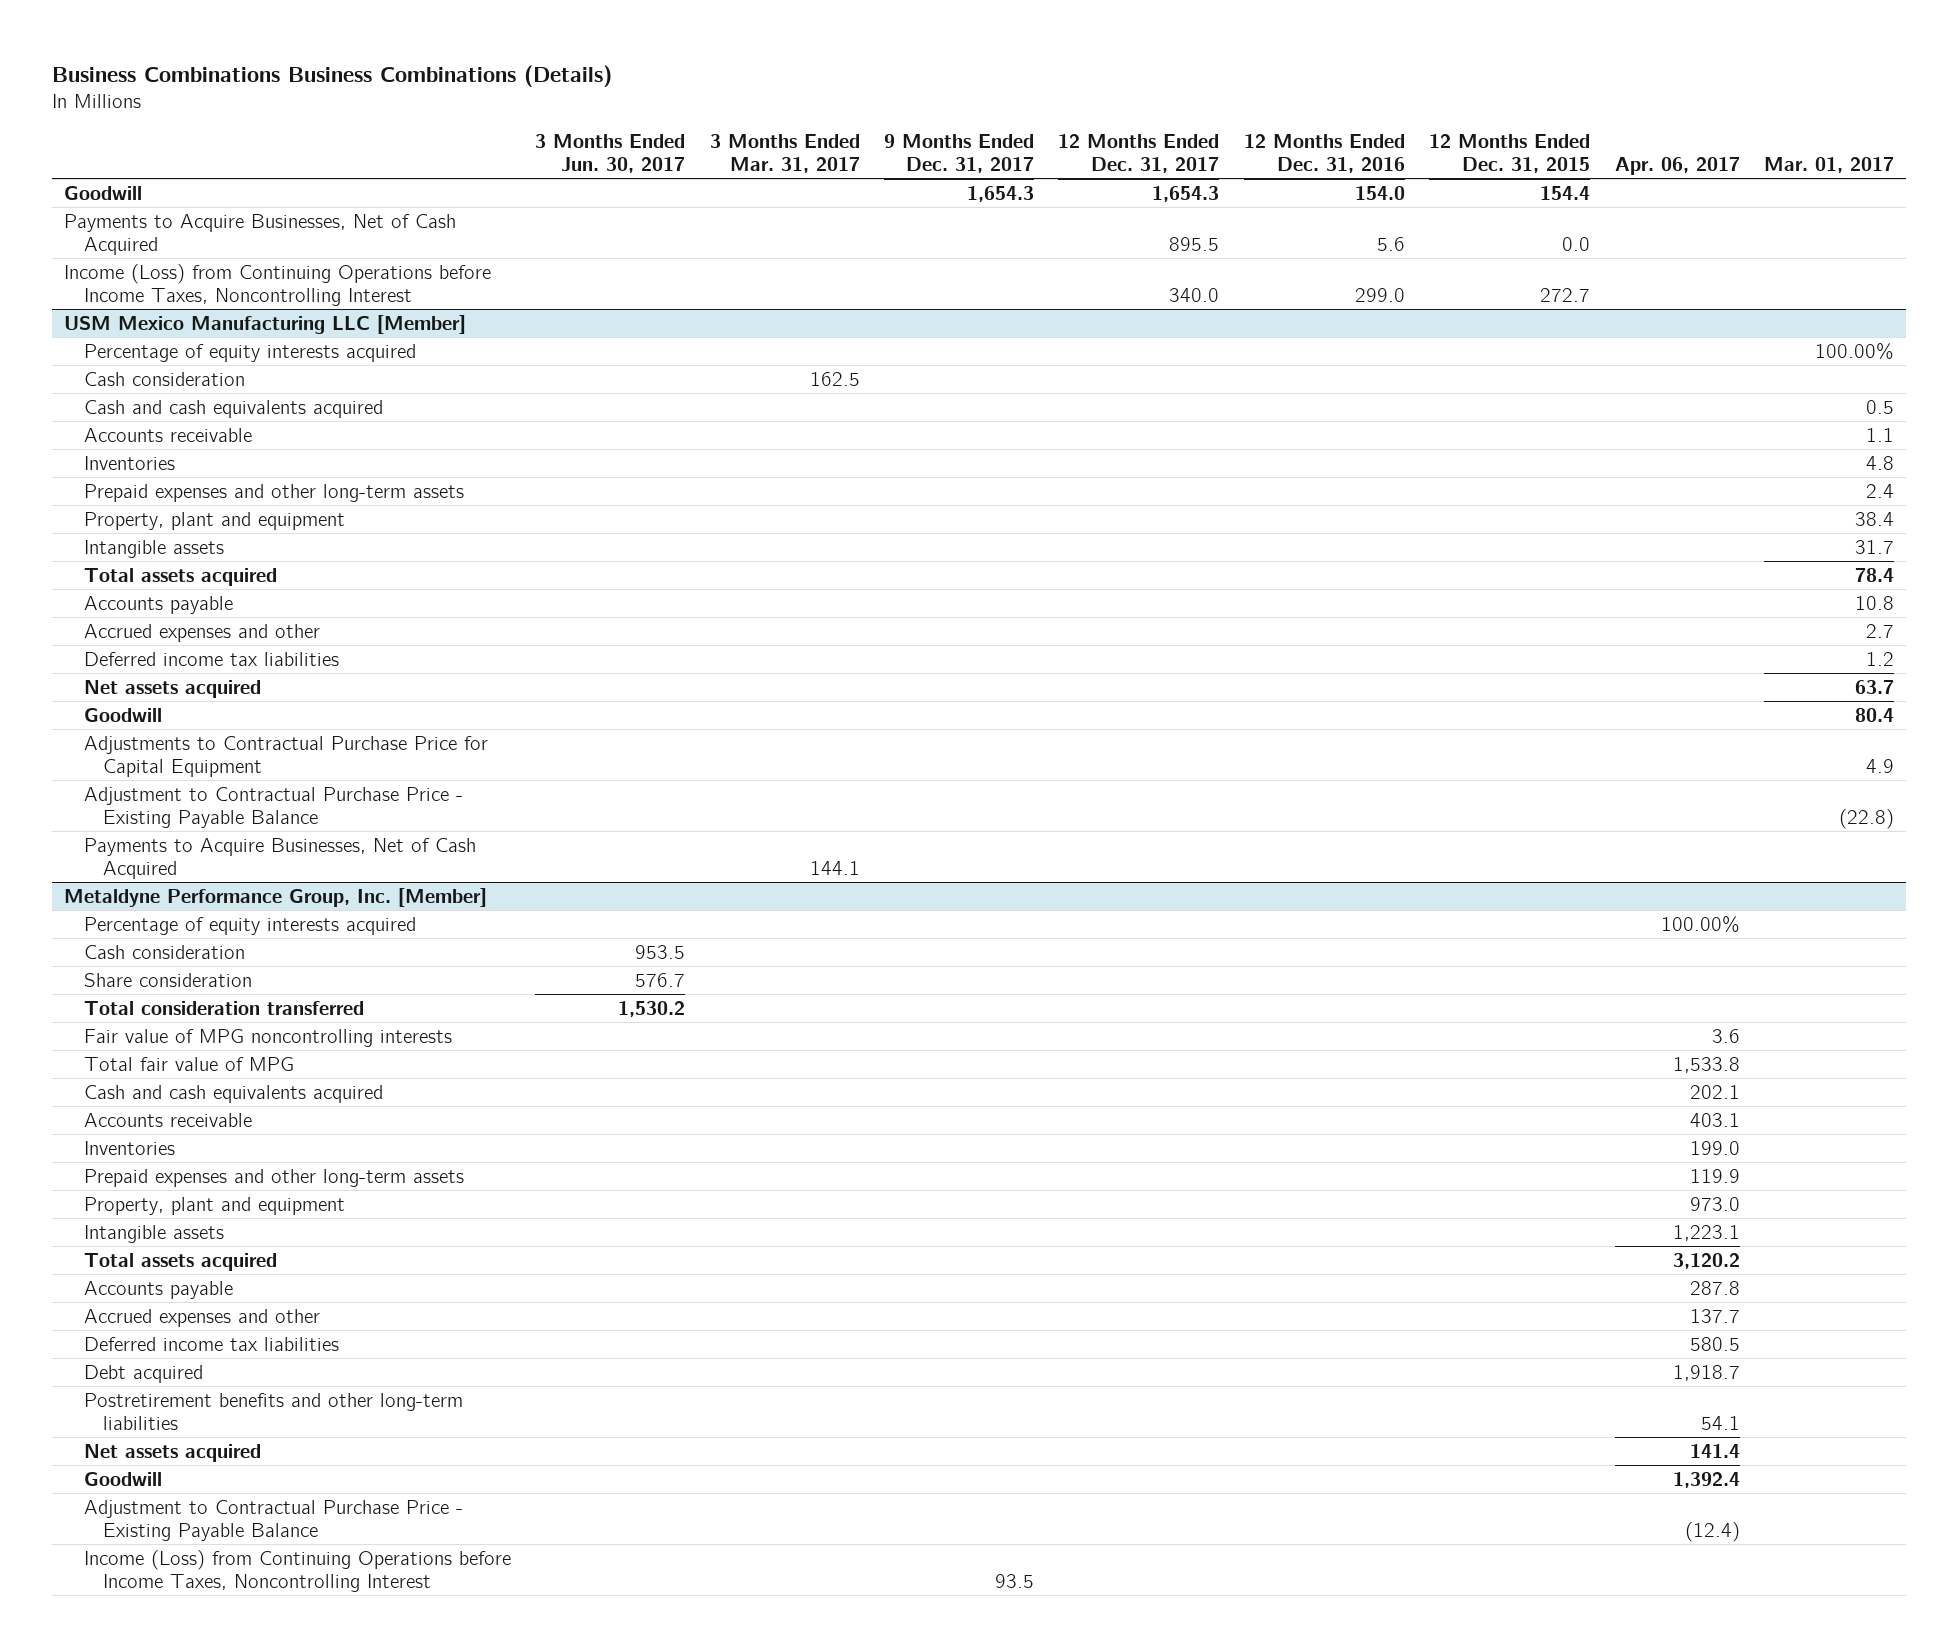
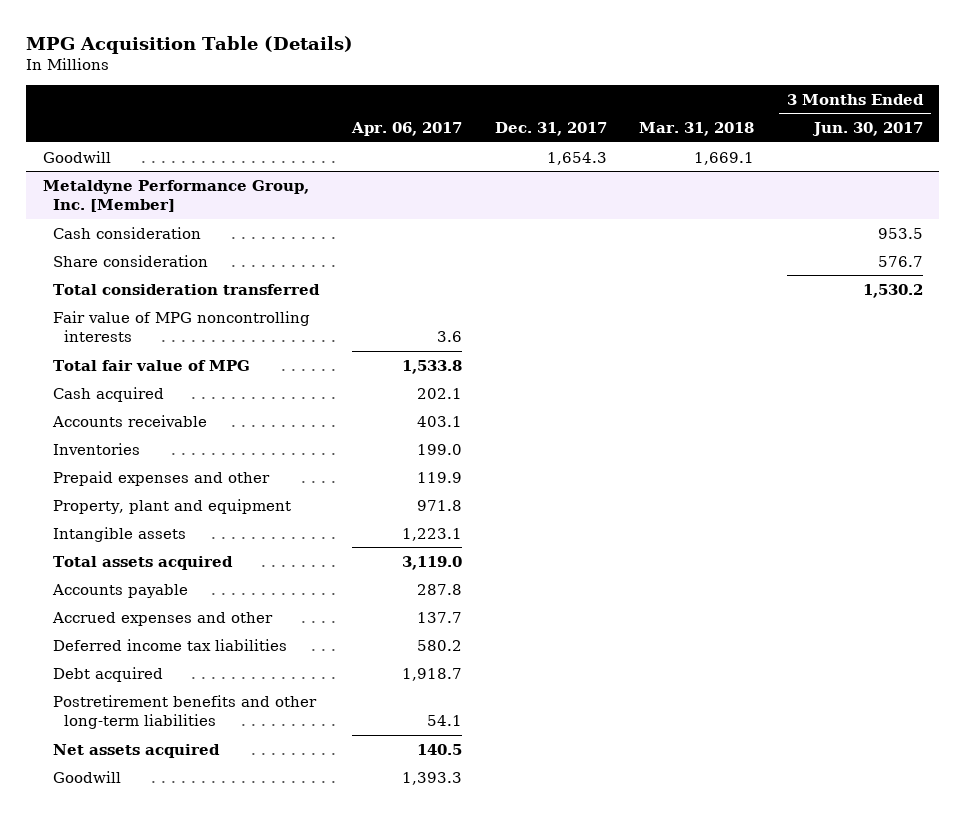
[51,64,612,87] Business Combinations Business Combinations (Details) -> [26,35,354,54] MPG Acquisition Table (Details)
[709,133,860,173] 3 Months Ended Mar. 31, 2017 -> none
[884,133,1035,173] 9 Months Ended Dec. 31, 2017 -> none
[1058,133,1220,173] 12 Months Ended Dec. 31, 2017 -> none
[1243,133,1405,173] 12 Months Ended Dec. 31, 2016 -> none
[1429,133,1591,173] 12 Months Ended Dec. 31, 2015 -> none
[1764,156,1895,173] Mar. 01, 2017 -> none
none -> [494,122,607,137] Dec. 31, 2017
none -> [639,122,755,137] Mar. 31, 2018
[64,213,457,255] Payments to Acquire Businesses, Net of Cash Acquired -> none
[64,263,492,306] Income (Loss) from Continuing Operations before Income Taxes, Noncontrolling Interest -> none
[64,314,467,334] USM Mexico Manufacturing LLC [Member] -> none
[83,343,416,362] Percentage of equity interests acquired -> none
[83,371,245,386] Cash consideration -> none
[83,399,383,418] Cash and cash equivalents acquired -> none
[83,427,252,442] Accounts receivable -> none
[83,455,175,470] Inventories -> none
[83,483,464,502] Prepaid expenses and other long-term assets -> none
[83,511,345,530] Property, plant and equipment -> none
[83,539,224,558] Intangible assets -> none
[83,567,277,586] Total assets acquired -> none
[83,595,233,614] Accounts payable -> none
[83,623,320,642] Accrued expenses and other -> none
[83,651,339,666] Deferred income tax liabilities -> none
[83,679,261,698] Net assets acquired -> none
[83,707,162,722] Goodwill -> none
[83,735,488,777] Adjustments to Contractual Purchase Price for Capital Equipment -> none
[83,786,463,828] Adjustment to Contractual Purchase Price - Existing Payable Balance -> none
[83,837,476,879] Payments to Acquire Businesses, Net of Cash Acquired -> none
[83,916,416,935] Percentage of equity interests acquired -> none
[83,1084,383,1103] Cash and cash equivalents acquired -> [53,386,165,402] Cash acquired
[83,1168,464,1187] Prepaid expenses and other long-term assets -> [53,470,271,486] Prepaid expenses and other
[1689,1196,1740,1211] 973.0 -> [417,499,463,511] 971.8
[1672,1252,1740,1269] 3,120.2 -> [402,555,463,570] 3,119.0
[1689,1336,1740,1351] 580.5 -> [417,639,463,651] 580.2
[83,1499,463,1541] Adjustment to Contractual Purchase Price - Existing Payable Balance -> none
[83,1549,511,1592] Income (Loss) from Continuing Operations before Income Taxes, Noncontrolling Interest -> none
[1689,1443,1740,1458] 141.4 -> [417,743,463,755] 140.5
[1672,1471,1740,1488] 1,392.4 -> [402,771,463,785] 1,393.3

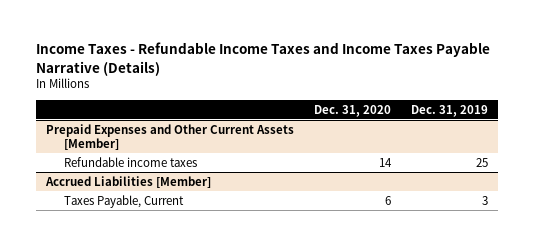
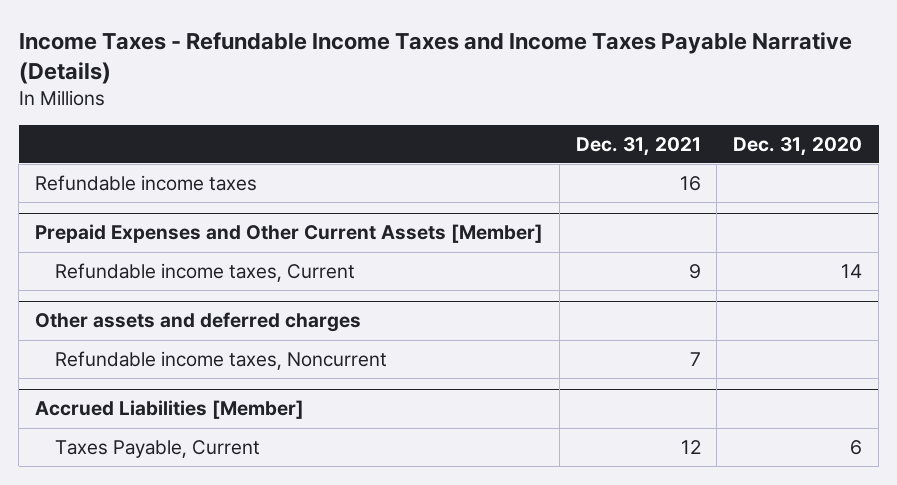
[411,104,489,117] Dec. 31, 2019 -> none
none -> [575,136,701,156] Dec. 31, 2021
none -> [34,174,257,191] Refundable income taxes
[64,156,198,167] Refundable income taxes -> [54,262,355,282] Refundable income taxes, Current
none -> [34,312,361,333] Other assets and deferred charges
none -> [54,350,387,370] Refundable income taxes, Noncurrent

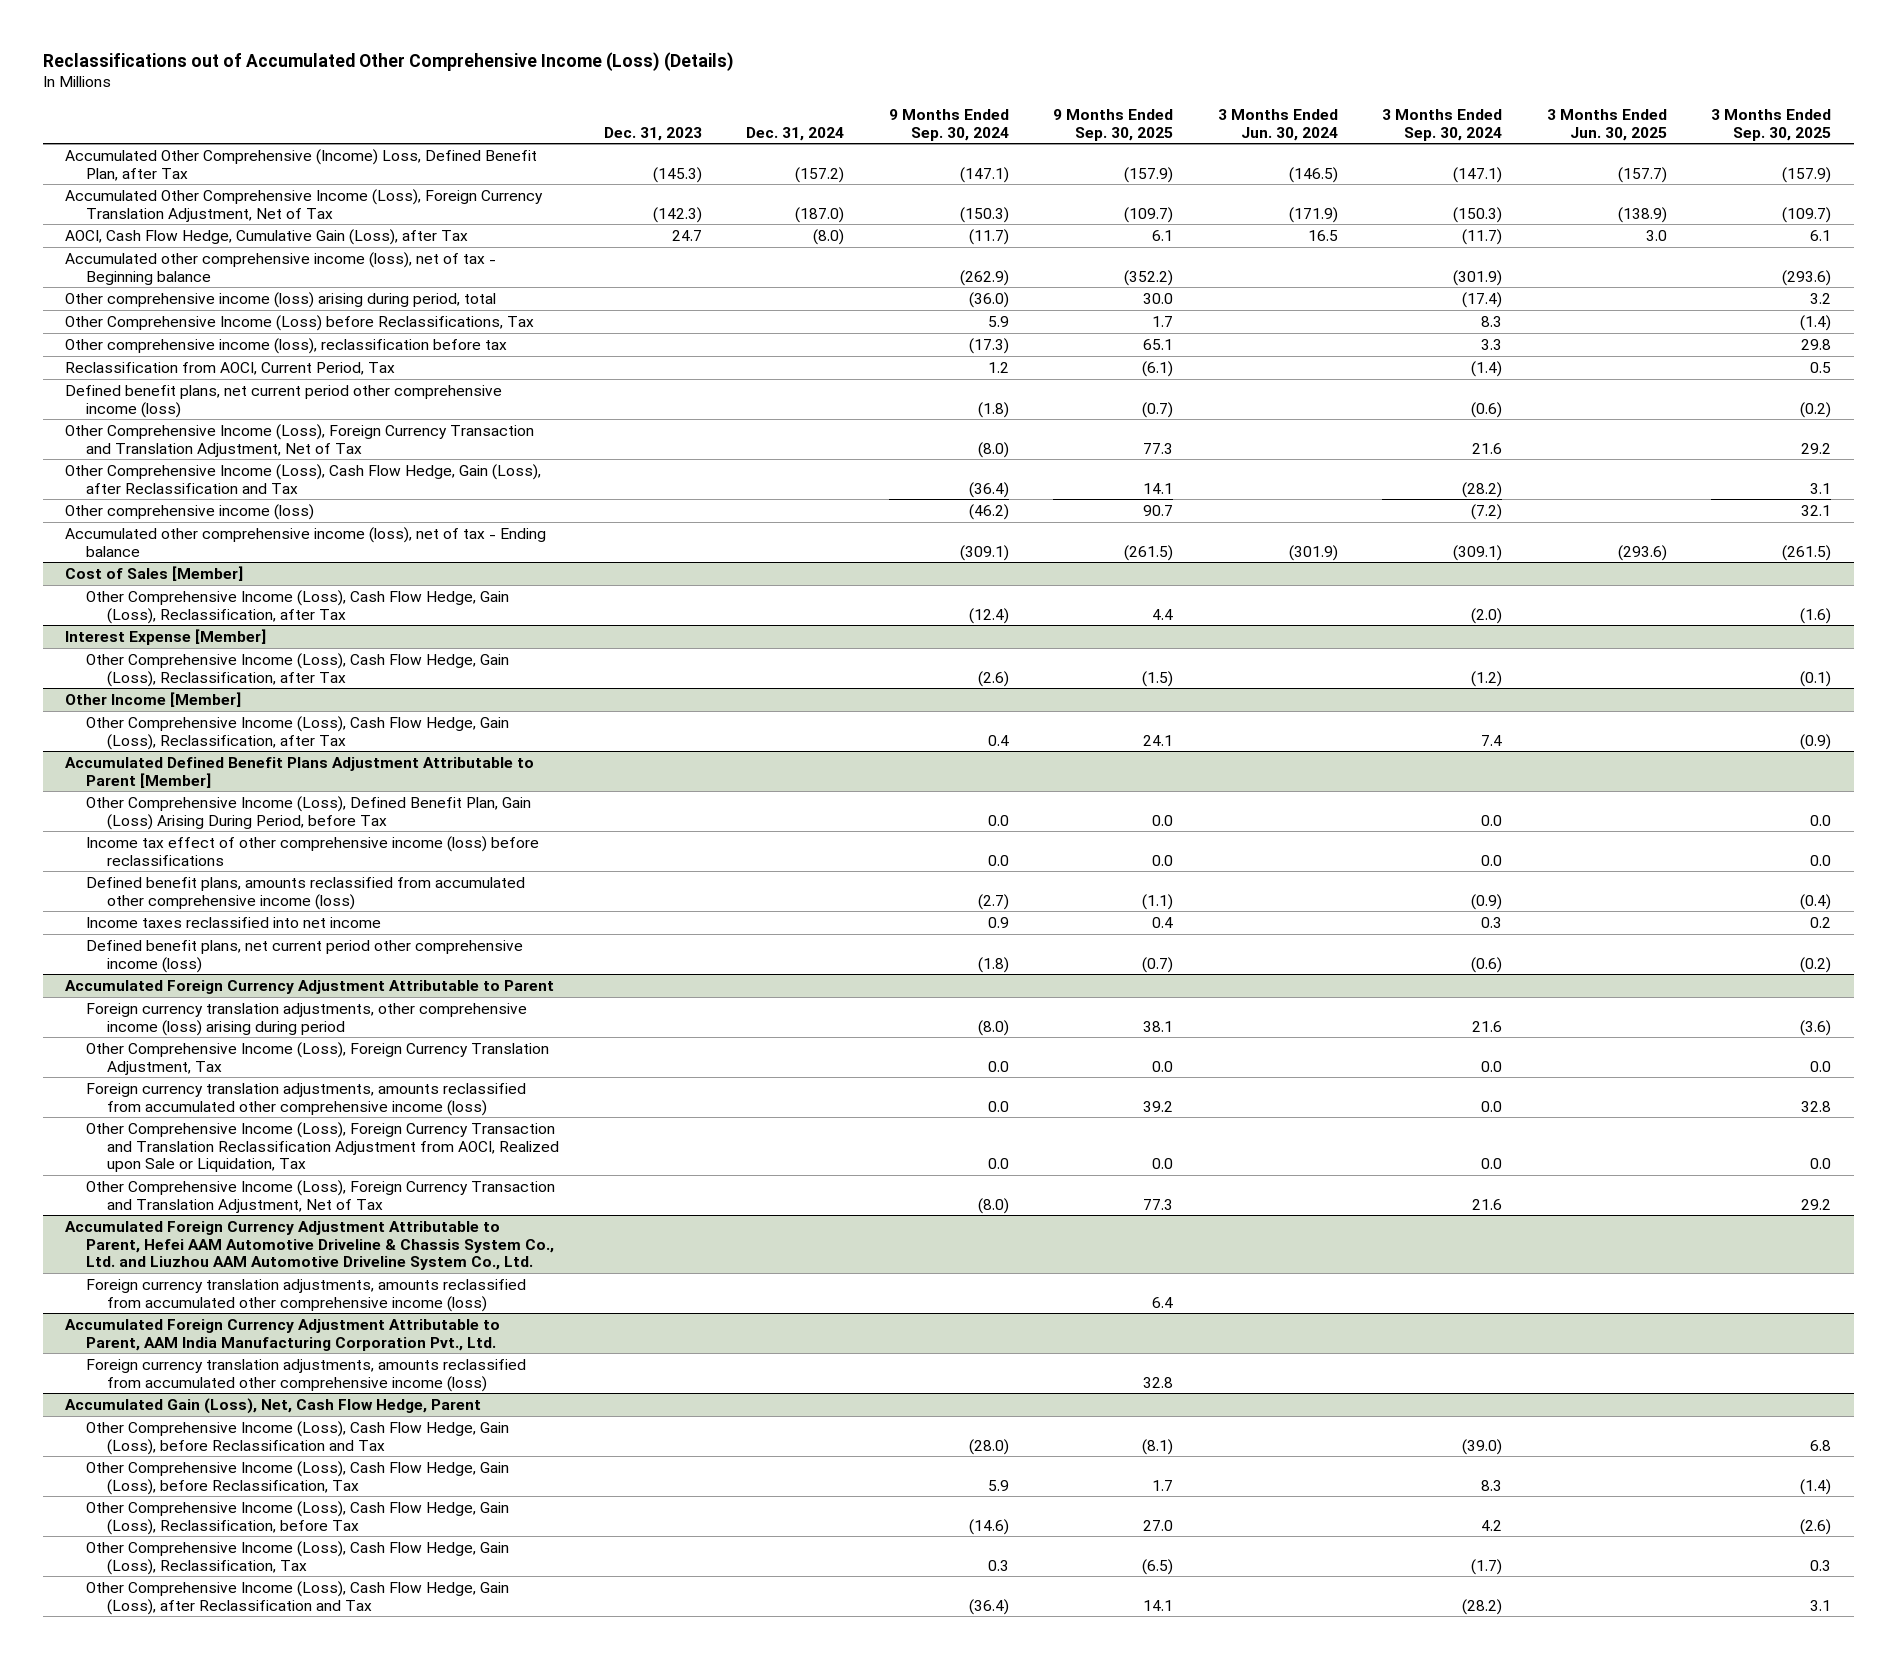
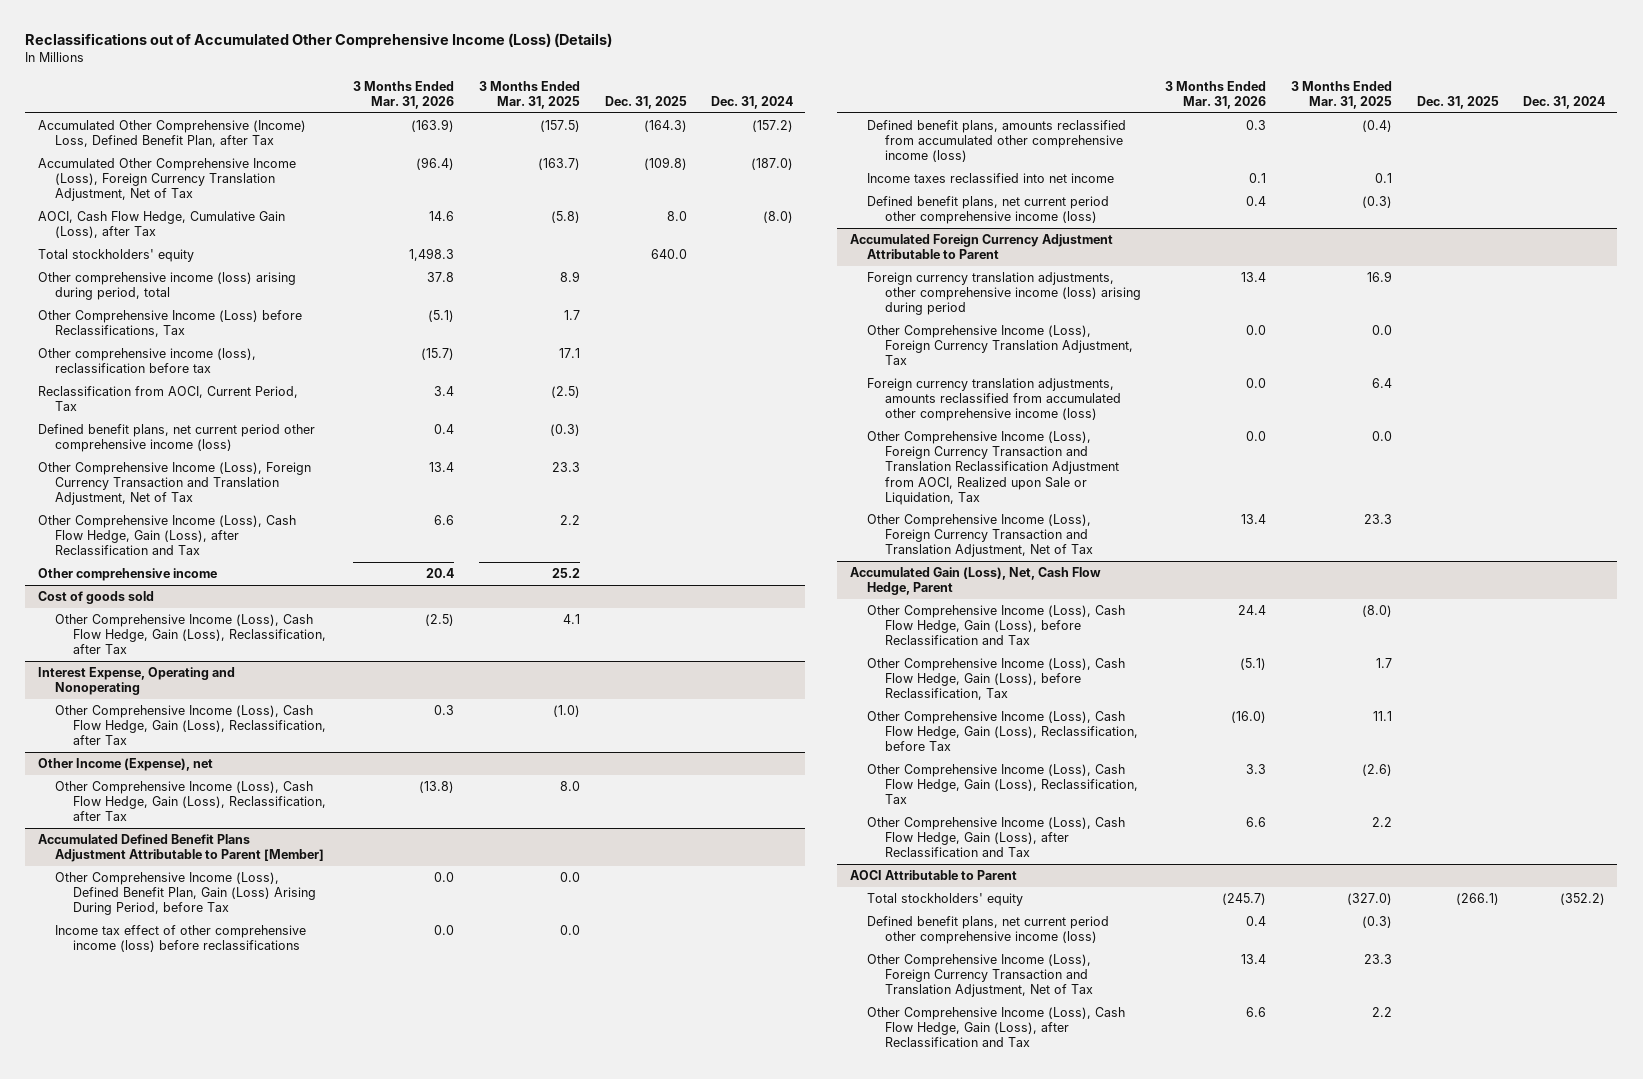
[603,126,702,141] Dec. 31, 2023 -> none
[888,108,1009,141] 9 Months Ended Sep. 30, 2024 -> none
[1053,108,1174,141] 9 Months Ended Sep. 30, 2025 -> none
[1217,108,1338,141] 3 Months Ended Jun. 30, 2024 -> none
[1382,108,1503,141] 3 Months Ended Sep. 30, 2024 -> none
[1546,108,1667,141] 3 Months Ended Jun. 30, 2025 -> none
[1711,108,1832,141] 3 Months Ended Sep. 30, 2025 -> none
none -> [353,80,455,109] 3 Months Ended Mar. 31, 2026
none -> [478,80,580,109] 3 Months Ended Mar. 31, 2025
none -> [604,95,687,109] Dec. 31, 2025
[64,251,496,285] Accumulated other comprehensive income (loss), net of tax - Beginning balance -> none
none -> [37,248,194,262] Total stockholders' equity
[64,526,546,557] Accumulated other comprehensive income (loss), net of tax - Ending balance -> none
[64,565,243,581] Cost of Sales [Member] -> none
[86,589,510,624] Other Comprehensive Income (Loss), Cash Flow Hedge, Gain (Loss), Reclassification, after Tax -> none
[64,628,266,645] Interest Expense [Member] -> none
[86,652,510,687] Other Comprehensive Income (Loss), Cash Flow Hedge, Gain (Loss), Reclassification, after Tax -> none
[64,691,241,707] Other Income [Member] -> none
[86,715,510,750] Other Comprehensive Income (Loss), Cash Flow Hedge, Gain (Loss), Reclassification, after Tax -> none
[64,503,314,520] Other comprehensive income (loss) -> [37,567,217,581] Other comprehensive income
none -> [37,590,154,604] Cost of goods sold
none -> [55,613,326,655] Other Comprehensive Income (Loss), Cash Flow Hedge, Gain (Loss), Reclassification, after Tax
none -> [37,666,235,696] Interest Expense, Operating and Nonoperating
none -> [55,704,326,746] Other Comprehensive Income (Loss), Cash Flow Hedge, Gain (Loss), Reclassification, after Tax
none -> [37,757,213,771] Other Income (Expense), net
none -> [55,780,326,822] Other Comprehensive Income (Loss), Cash Flow Hedge, Gain (Loss), Reclassification, after Tax
[64,1220,555,1271] Accumulated Foreign Currency Adjustment Attributable to Parent, Hefei AAM Automotive Driveline & Chassis System Co., Ltd. and Liuzhou AAM Automotive Driveline System Co., Ltd. -> none
[86,1278,527,1312] Foreign currency translation adjustments, amounts reclassified from accumulated other comprehensive income (loss) -> none
[64,1318,500,1351] Accumulated Foreign Currency Adjustment Attributable to Parent, AAM India Manufacturing Corporation Pvt., Ltd. -> none
[86,1358,527,1392] Foreign currency translation adjustments, amounts reclassified from accumulated other comprehensive income (loss) -> none
none -> [849,869,1017,880] AOCI Attributable to Parent
none -> [867,892,1024,906] Total stockholders' equity
none -> [867,915,1110,945] Defined benefit plans, net current period other comprehensive income (loss)
none -> [867,953,1093,998] Other Comprehensive Income (Loss), Foreign Currency Transaction and Translation Adjustment, Net of Tax
none -> [867,1006,1126,1048] Other Comprehensive Income (Loss), Cash Flow Hedge, Gain (Loss), after Reclassification and Tax

